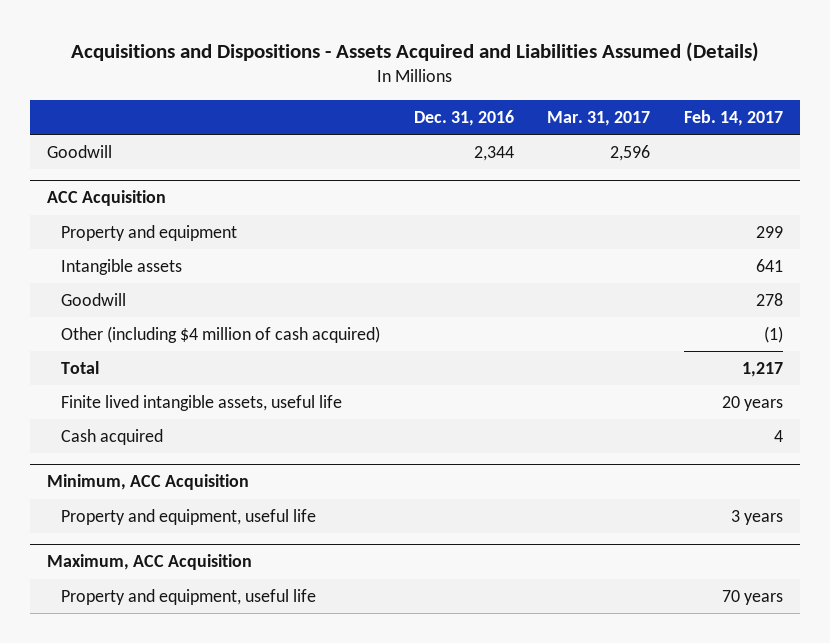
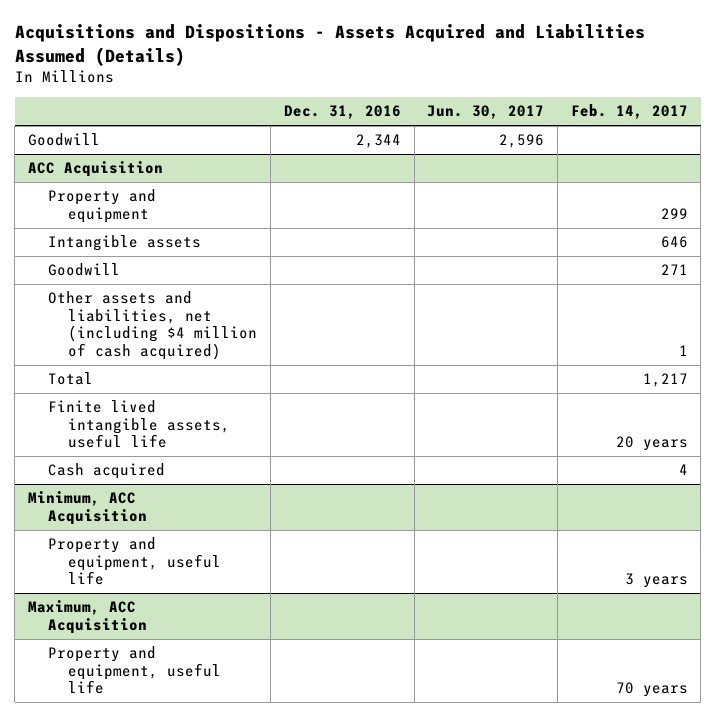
[547,110,651,126] Mar. 31, 2017 -> none
none -> [427,105,545,120] Jun. 30, 2017
[755,259,783,273] 641 -> [660,236,688,249] 646
[755,293,783,307] 278 -> [660,264,688,276] 271
[60,326,380,344] Other (including $4 million of cash acquired) -> [48,291,258,360] Other assets and liabilities, net (including $4 million of cash acquired)
[763,326,783,344] (1) -> [678,344,688,356] 1

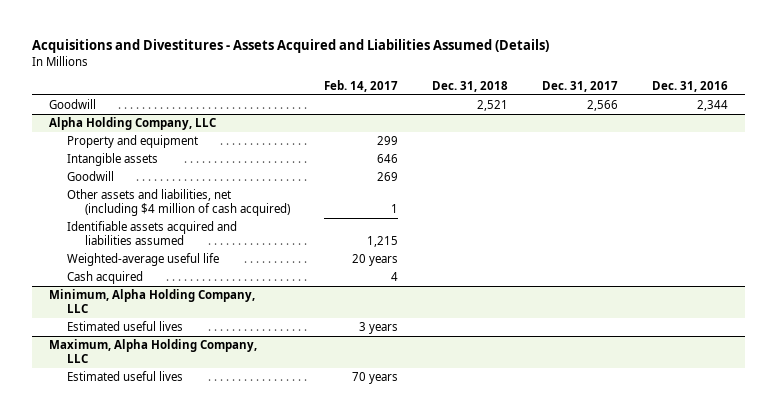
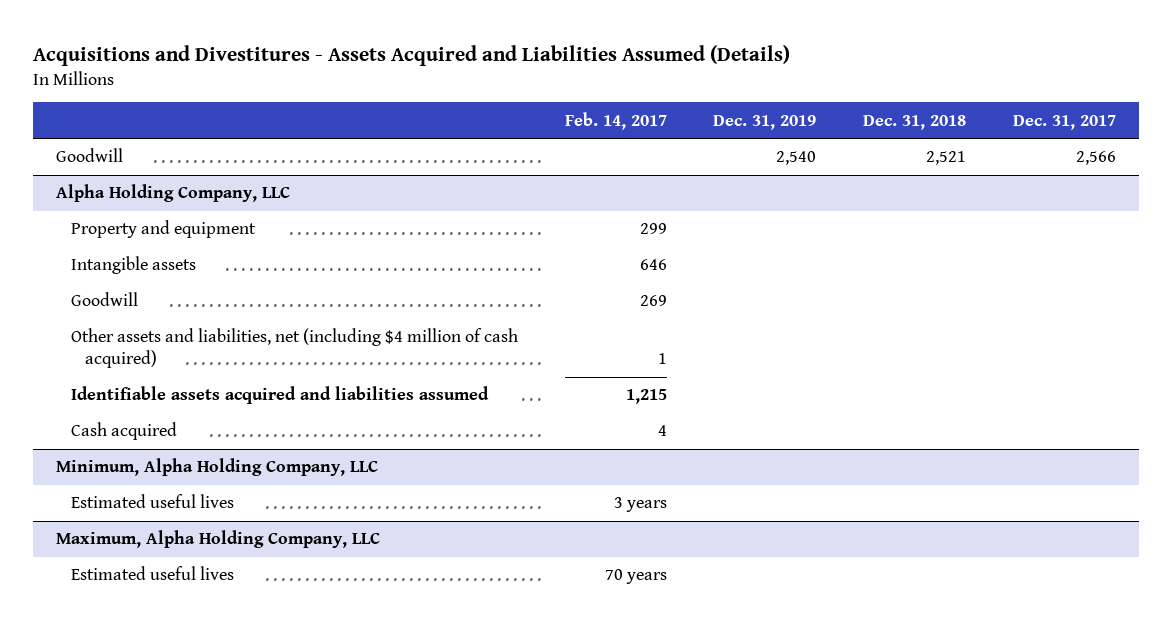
[651,80,728,92] Dec. 31, 2016 -> none
none -> [713,114,817,130] Dec. 31, 2019
[67,252,220,266] Weighted-average useful life -> none

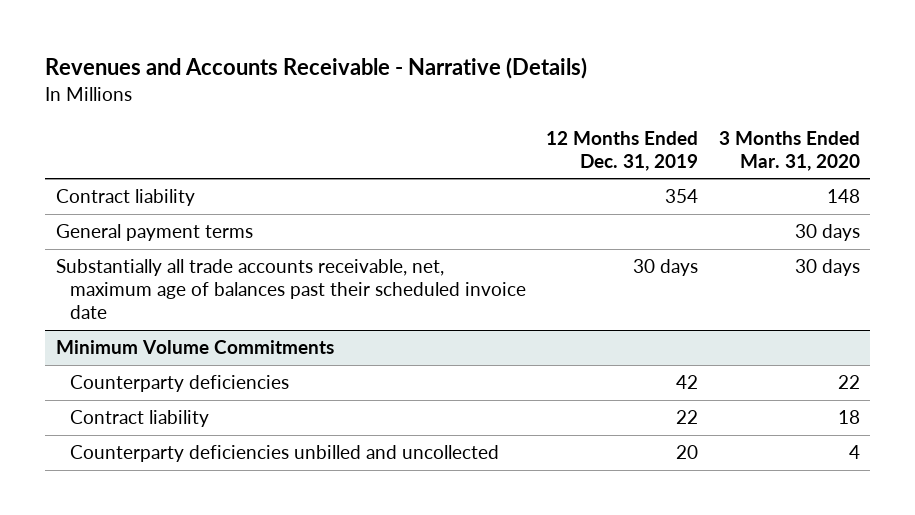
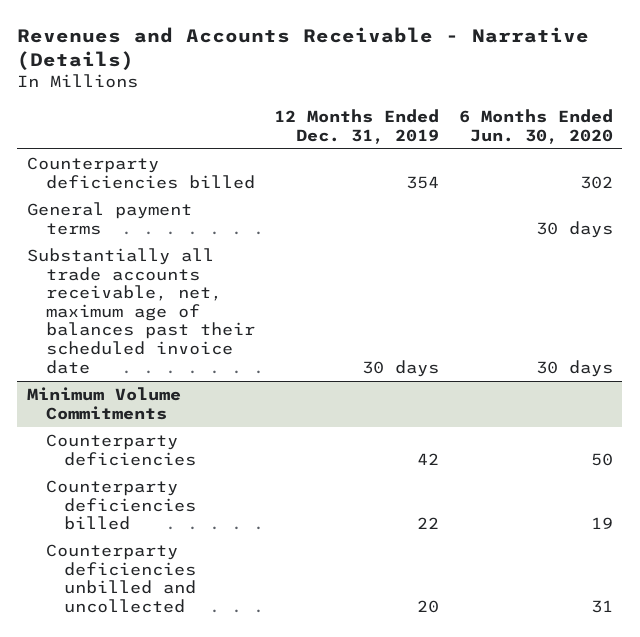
[718,130,860,171] 3 Months Ended Mar. 31, 2020 -> none
none -> [458,109,613,144] 6 Months Ended Jun. 30, 2020
[55,189,195,207] Contract liability -> [26,157,255,189] Counterparty deficiencies billed
[69,410,209,428] Contract liability -> [45,480,197,531] Counterparty deficiencies billed

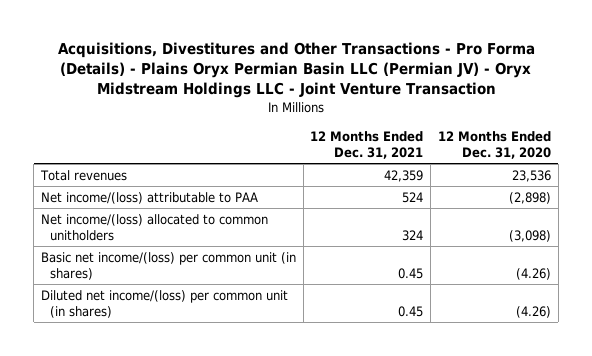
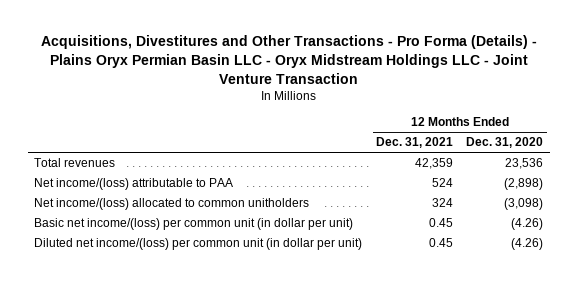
[57,41,535,99] Acquisitions, Divestitures and Other Transactions - Pro Forma (Details) - Plains Oryx Permian Basin LLC (Permian JV) - Oryx Midstream Holdings LLC - Joint Venture Transaction -> [40,35,537,84] Acquisitions, Divestitures and Other Transactions - Pro Forma (Details) - Plains Oryx Permian Basin LLC - Oryx Midstream Holdings LLC - Joint Venture Transaction
[40,251,296,280] Basic net income/(loss) per common unit (in shares) -> [34,218,354,231] Basic net income/(loss) per common unit (in dollar per unit)
[40,289,288,318] Diluted net income/(loss) per common unit (in shares) -> [34,238,363,251] Diluted net income/(loss) per common unit (in dollar per unit)

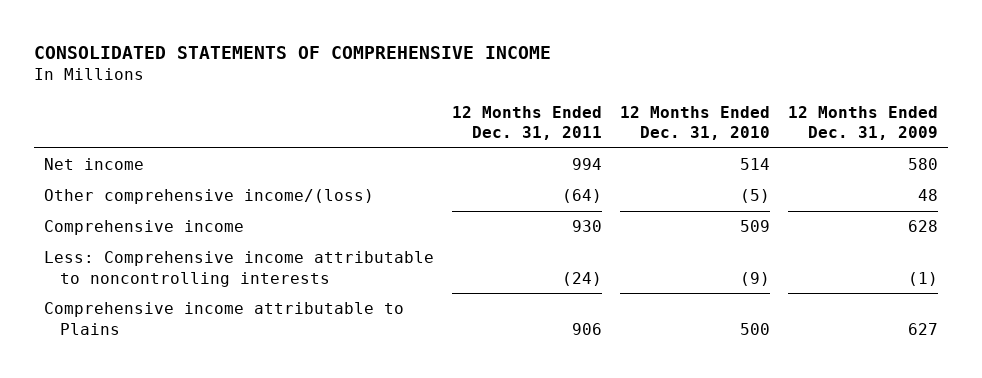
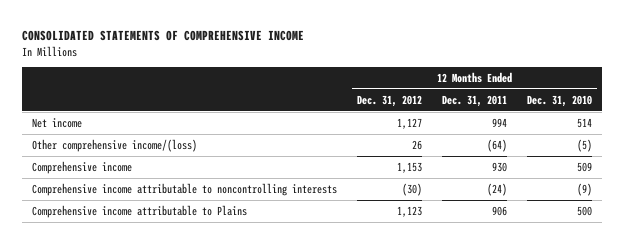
[788,105,939,140] 12 Months Ended Dec. 31, 2009 -> none
none -> [357,94,423,107] Dec. 31, 2012
[43,251,434,287] Less: Comprehensive income attributable to noncontrolling interests -> [32,182,338,196] Comprehensive income attributable to noncontrolling interests

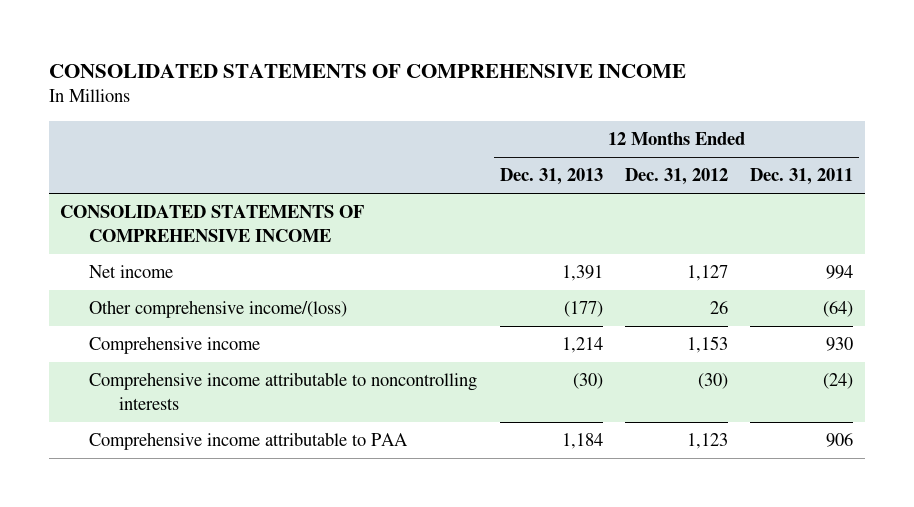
[527,94,593,107] Dec. 31, 2010 -> none
none -> [499,168,603,186] Dec. 31, 2013
none -> [60,205,365,242] CONSOLIDATED STATEMENTS OF COMPREHENSIVE INCOME
[32,204,248,218] Comprehensive income attributable to Plains -> [89,432,409,451] Comprehensive income attributable to PAA

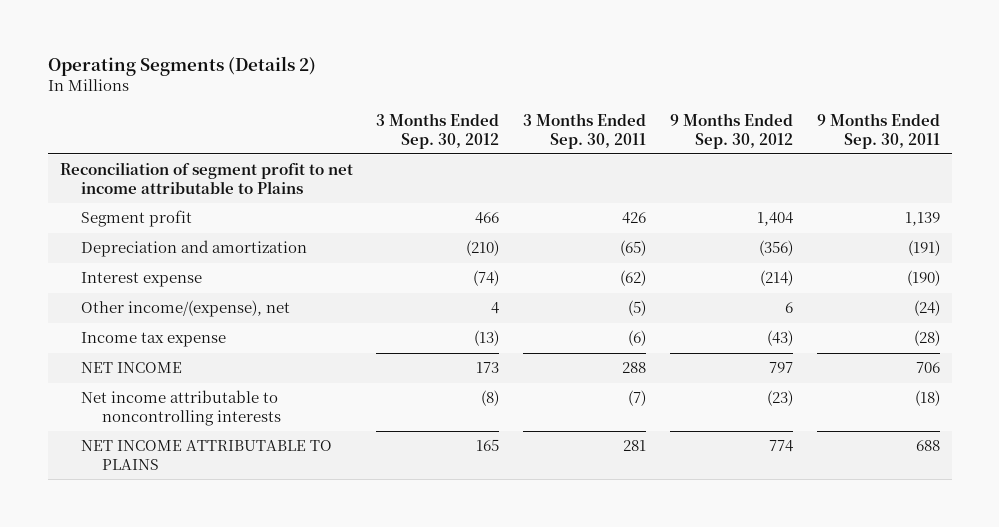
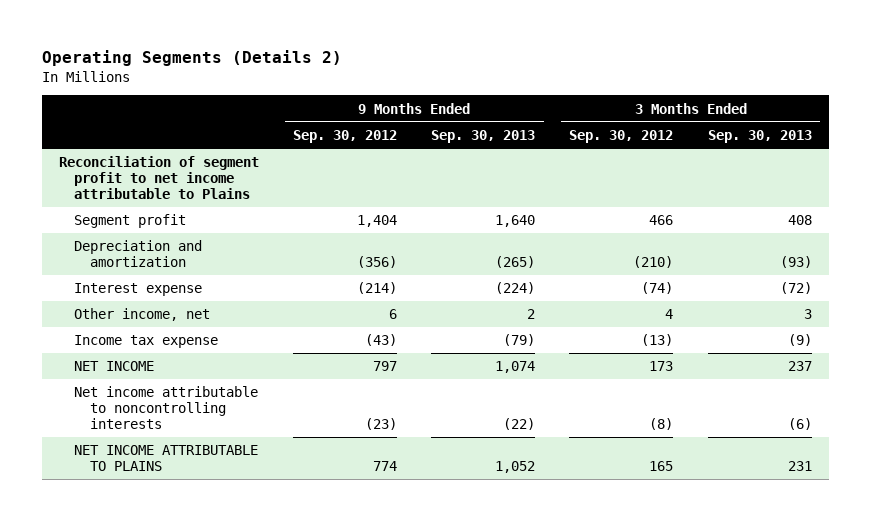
[523,112,647,149] 3 Months Ended Sep. 30, 2011 -> none
[816,112,940,149] 9 Months Ended Sep. 30, 2011 -> none
none -> [431,129,536,143] Sep. 30, 2013
none -> [707,129,812,143] Sep. 30, 2013
[80,300,290,318] Other income/(expense), net -> [74,308,211,322] Other income, net

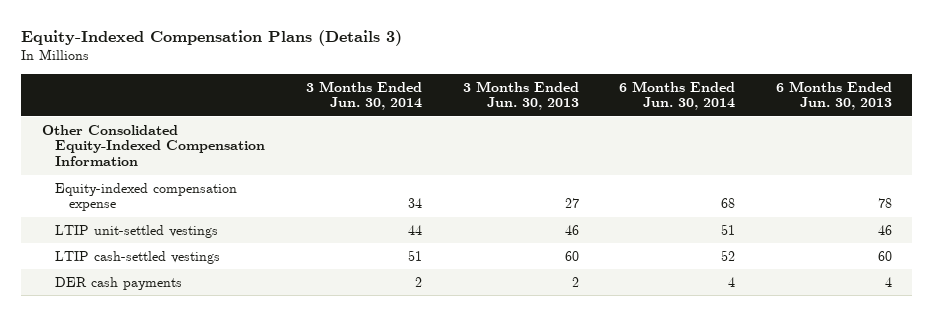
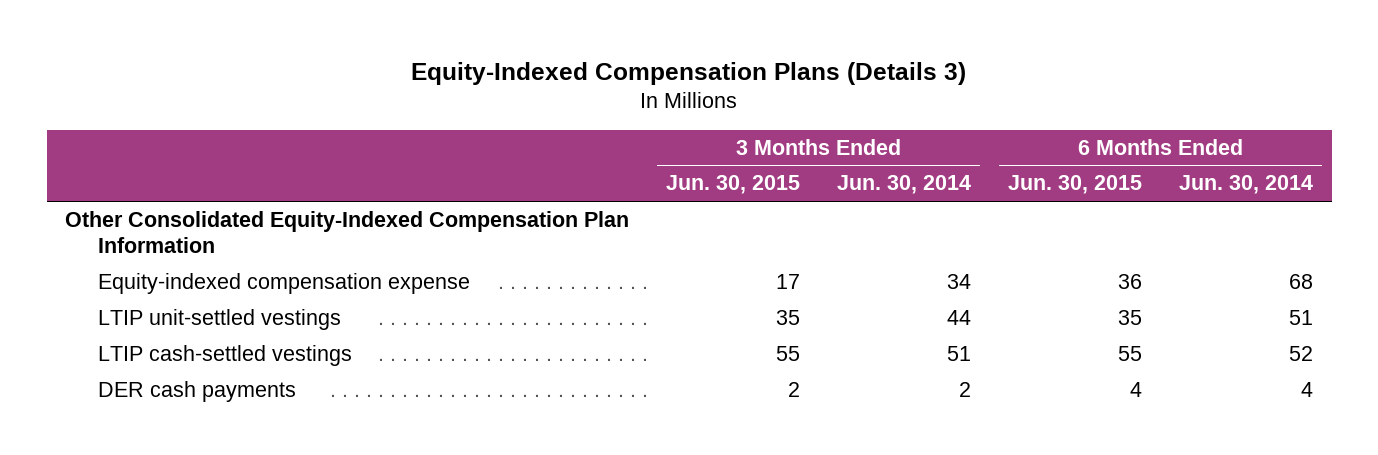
[462,80,579,111] 3 Months Ended Jun. 30, 2013 -> none
[775,80,892,111] 6 Months Ended Jun. 30, 2013 -> none
none -> [666,175,801,195] Jun. 30, 2015
none -> [1008,175,1143,195] Jun. 30, 2015
[41,124,266,167] Other Consolidated Equity-Indexed Compensation Information -> [65,211,630,254] Other Consolidated Equity-Indexed Compensation Plan Information

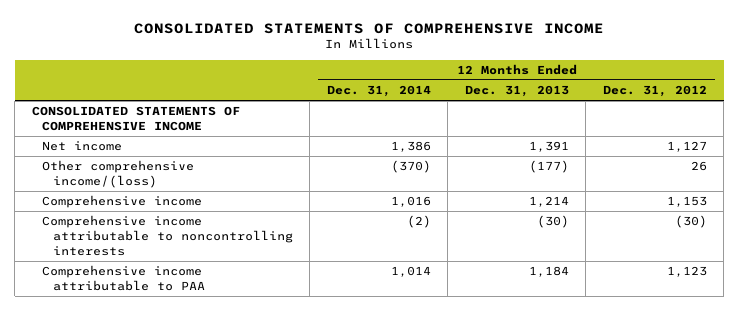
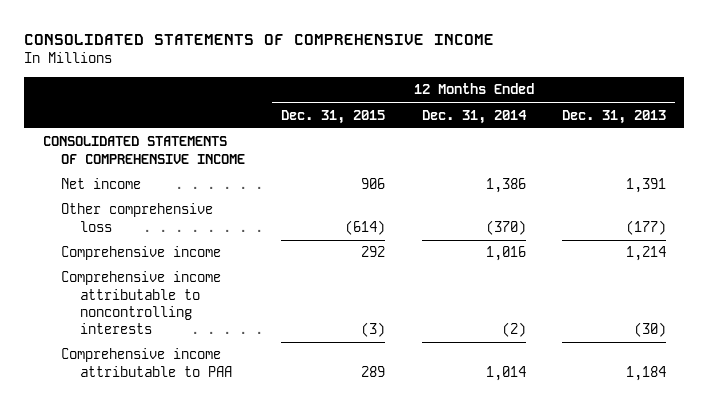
[602,85,707,98] Dec. 31, 2012 -> none
none -> [281,109,386,124] Dec. 31, 2015
[42,160,195,189] Other comprehensive income/(loss) -> [61,203,214,232] Other comprehensive loss

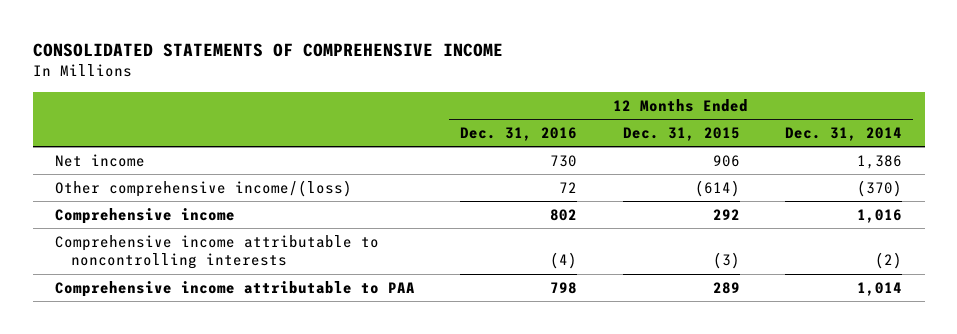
[561,109,666,124] Dec. 31, 2013 -> none
none -> [460,127,578,142] Dec. 31, 2016
[42,136,246,164] CONSOLIDATED STATEMENTS OF COMPREHENSIVE INCOME -> none
[61,203,214,232] Other comprehensive loss -> [55,180,353,198] Other comprehensive income/(loss)

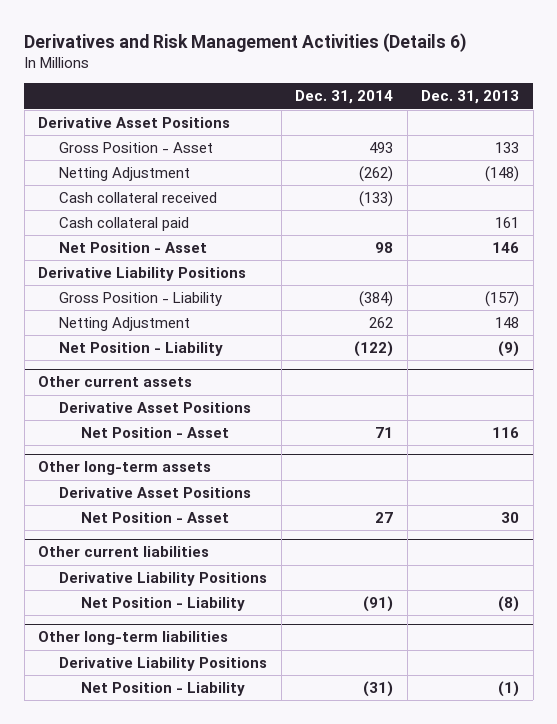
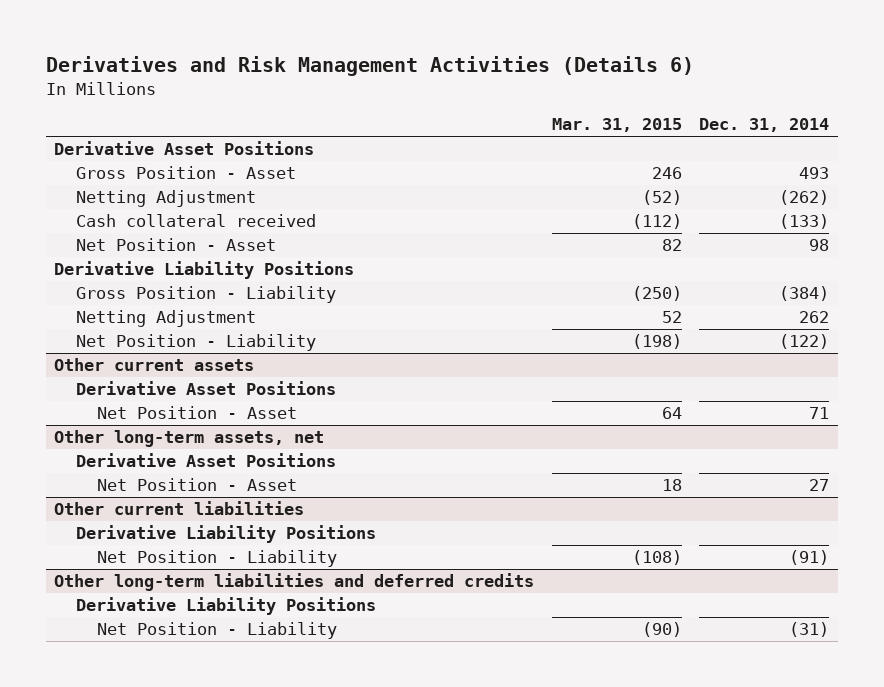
[421,90,520,105] Dec. 31, 2013 -> none
none -> [551,117,682,132] Mar. 31, 2015
[59,217,190,232] Cash collateral paid -> none
[38,461,212,476] Other long-term assets -> [54,430,325,448] Other long-term assets, net
[38,631,229,646] Other long-term liabilities -> [54,573,535,592] Other long-term liabilities and deferred credits

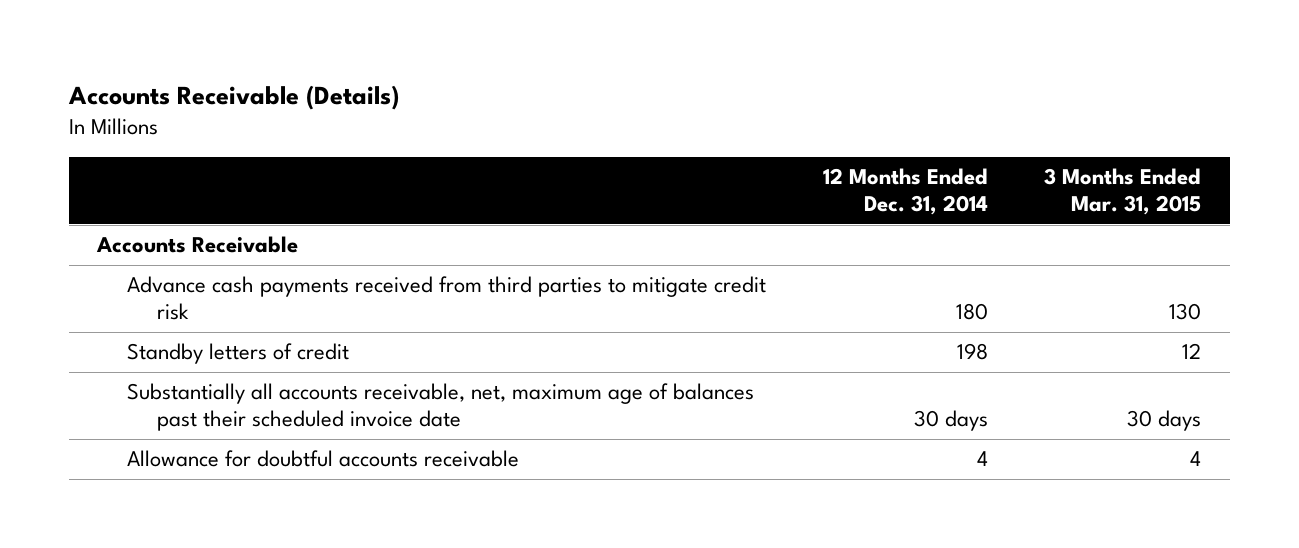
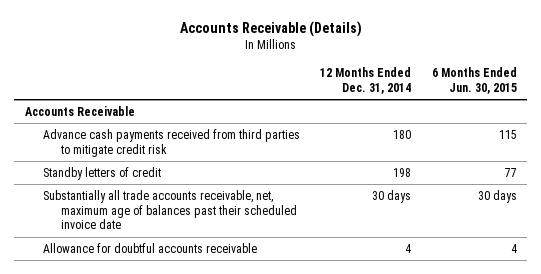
[1044,168,1202,216] 3 Months Ended Mar. 31, 2015 -> none
none -> [431,67,517,94] 6 Months Ended Jun. 30, 2015
[127,383,755,432] Substantially all accounts receivable, net, maximum age of balances past their scheduled invoice date -> [42,189,298,230] Substantially all trade accounts receivable, net, maximum age of balances past their scheduled invoice date

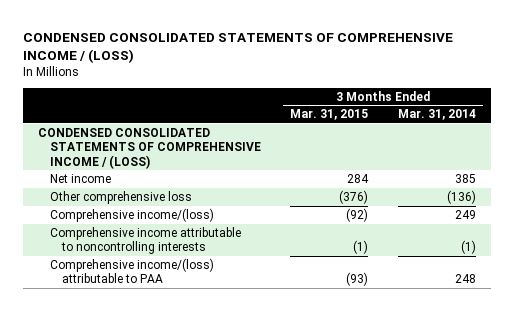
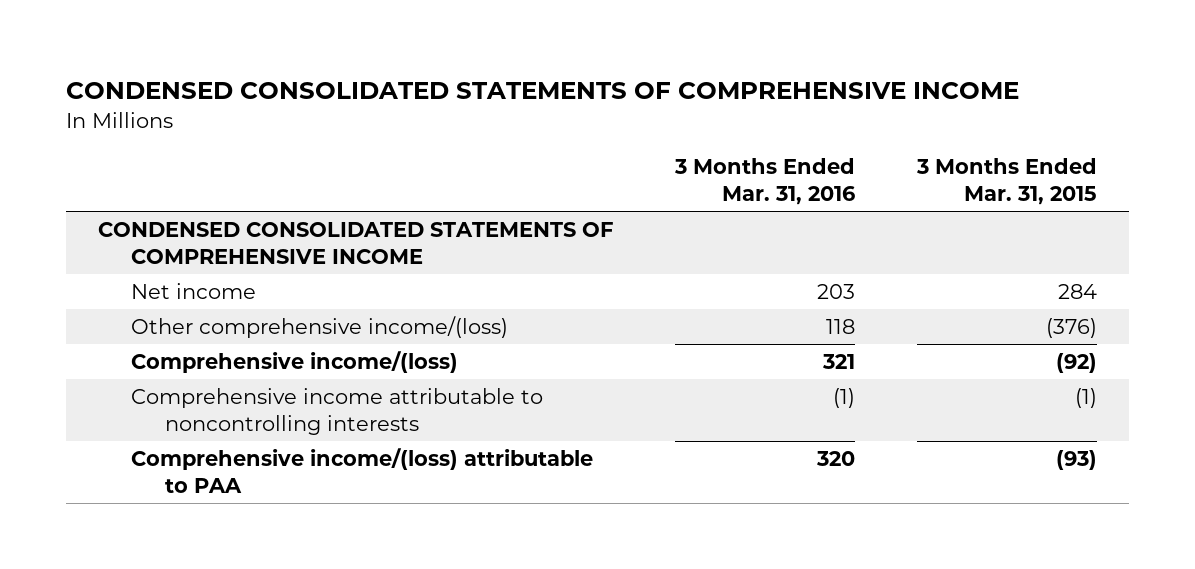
[23,32,454,63] CONDENSED CONSOLIDATED STATEMENTS OF COMPREHENSIVE INCOME / (LOSS) -> [66,82,1020,100] CONDENSED CONSOLIDATED STATEMENTS OF COMPREHENSIVE INCOME
[397,109,476,121] Mar. 31, 2014 -> none
none -> [674,158,856,206] 3 Months Ended Mar. 31, 2016
[37,127,262,169] CONDENSED CONSOLIDATED STATEMENTS OF COMPREHENSIVE INCOME / (LOSS) -> [97,222,613,264] CONDENSED CONSOLIDATED STATEMENTS OF COMPREHENSIVE INCOME
[50,190,193,204] Other comprehensive loss -> [131,316,509,339] Other comprehensive income/(loss)

